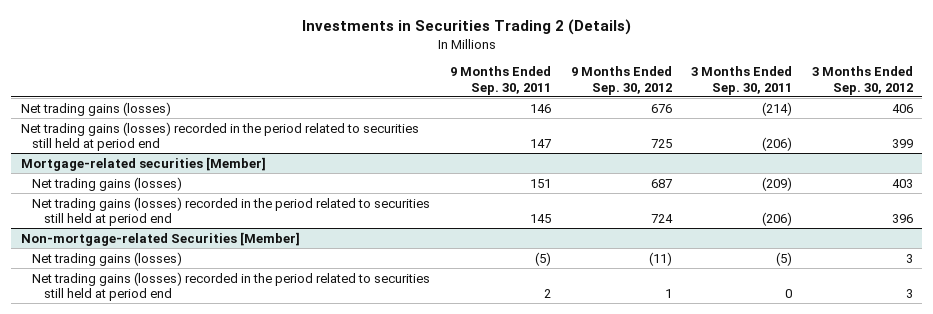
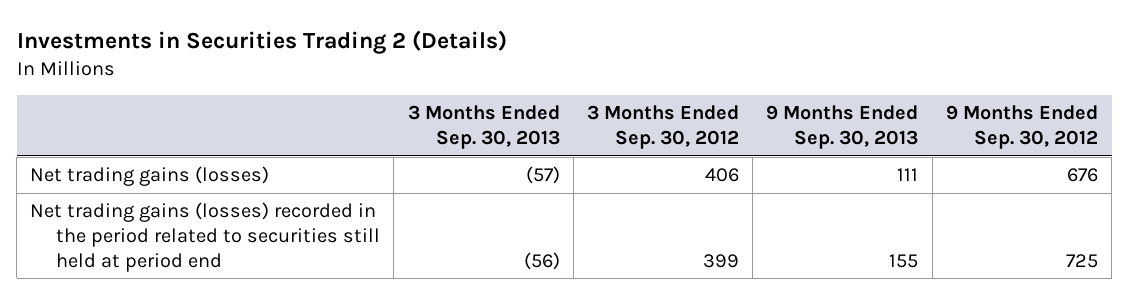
[449,66,551,95] 9 Months Ended Sep. 30, 2011 -> none
[691,66,793,95] 3 Months Ended Sep. 30, 2011 -> none
none -> [407,105,560,149] 3 Months Ended Sep. 30, 2013
none -> [766,105,919,149] 9 Months Ended Sep. 30, 2013
[20,156,266,171] Mortgage-related securities [Member] -> none
[32,176,183,191] Net trading gains (losses) -> none
[32,196,431,227] Net trading gains (losses) recorded in the period related to securities still held at period end -> none
[20,231,300,246] Non-mortgage-related Securities [Member] -> none
[32,251,183,266] Net trading gains (losses) -> none
[32,271,431,302] Net trading gains (losses) recorded in the period related to securities still held at period end -> none

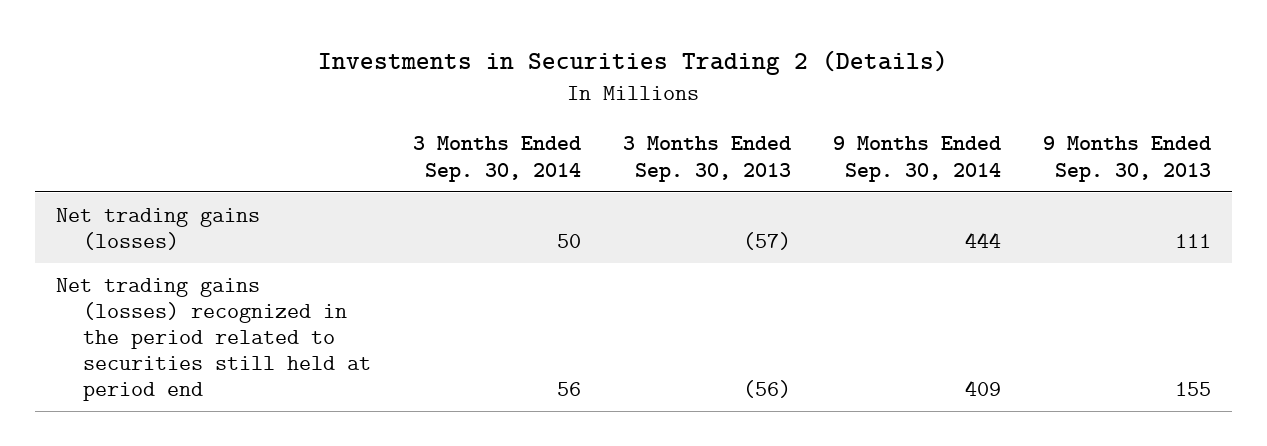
[587,105,740,149] 3 Months Ended Sep. 30, 2012 -> none
[945,105,1098,149] 9 Months Ended Sep. 30, 2012 -> none
none -> [413,136,582,182] 3 Months Ended Sep. 30, 2014
none -> [833,136,1002,182] 9 Months Ended Sep. 30, 2014
[30,202,381,272] Net trading gains (losses) recorded in the period related to securities still held at period end -> [55,277,372,402] Net trading gains (losses) recognized in the period related to securities still held at period end

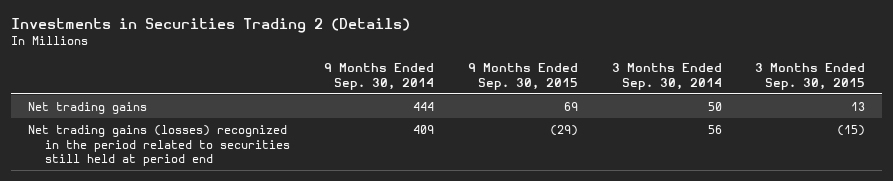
[623,136,792,182] 3 Months Ended Sep. 30, 2013 -> none
[1043,136,1212,182] 9 Months Ended Sep. 30, 2013 -> none
none -> [467,63,578,90] 9 Months Ended Sep. 30, 2015
none -> [755,63,866,90] 3 Months Ended Sep. 30, 2015
[55,207,260,250] Net trading gains (losses) -> [27,101,147,114] Net trading gains

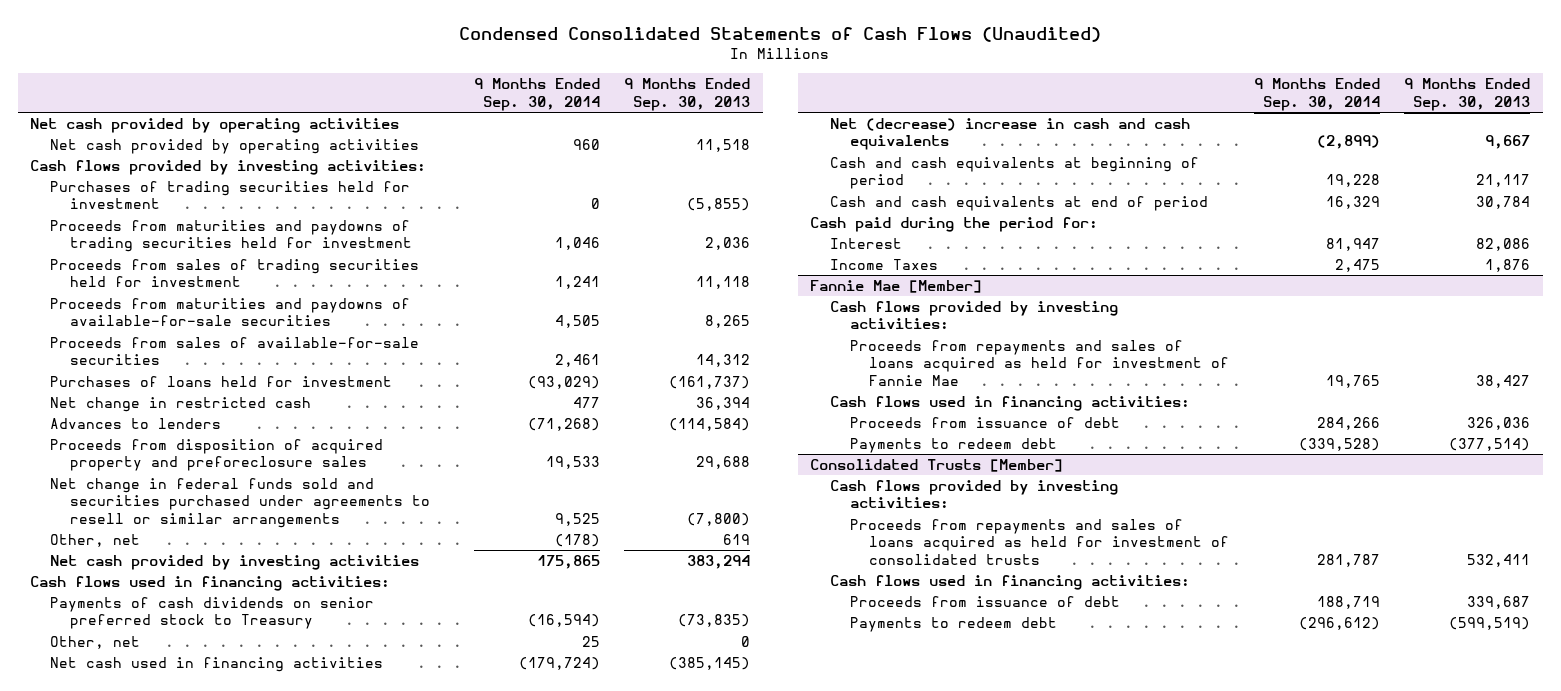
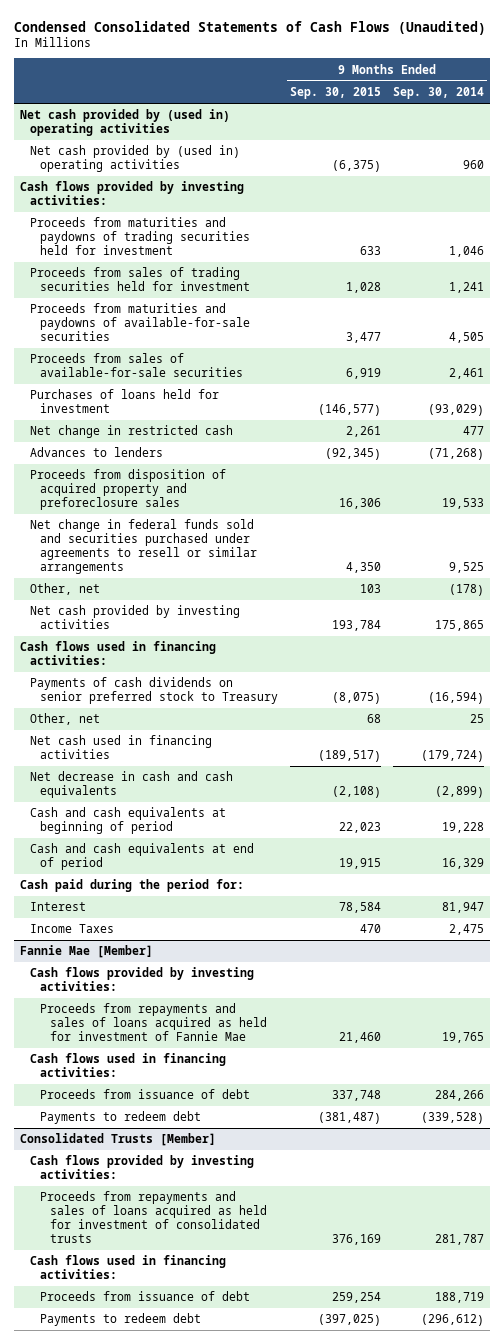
[624,78,751,111] 9 Months Ended Sep. 30, 2013 -> none
none -> [290,87,382,100] Sep. 30, 2015
[30,118,400,134] Net cash provided by operating activities -> [20,109,231,137] Net cash provided by (used in) operating activities
[50,139,420,155] Net cash provided by operating activities -> [30,145,241,173] Net cash provided by (used in) operating activities
[50,181,411,210] Purchases of trading securities held for investment -> none
[829,118,1190,151] Net (decrease) increase in cash and cash equivalents -> [30,771,234,799] Net decrease in cash and cash equivalents

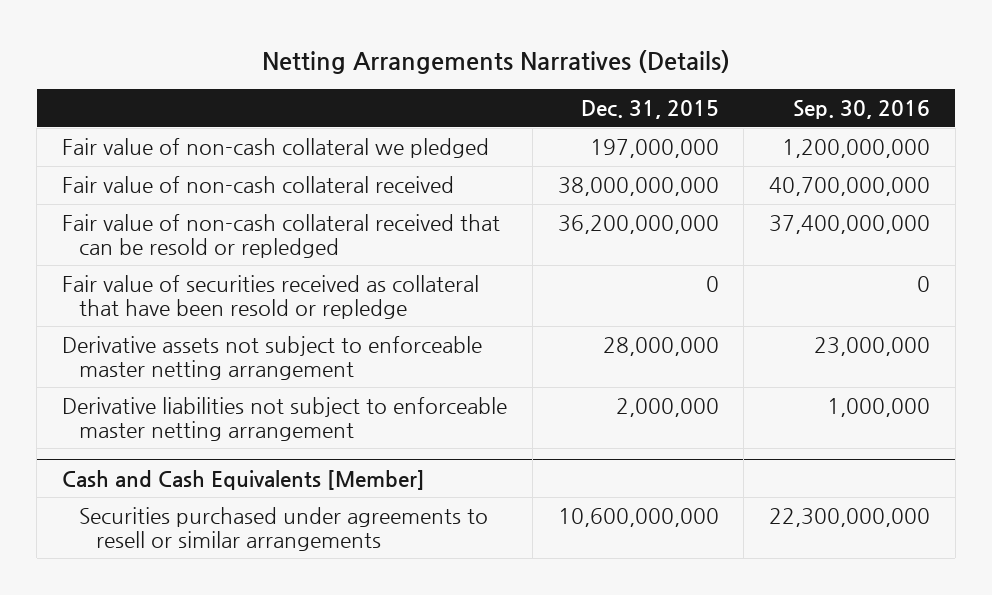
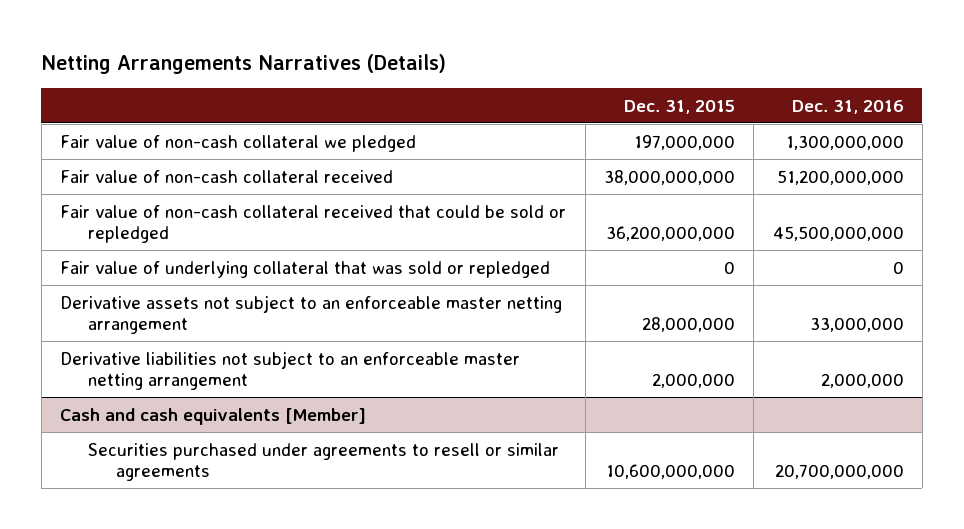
[793,99,931,119] Sep. 30, 2016 -> none
none -> [791,99,904,114] Dec. 31, 2016
[61,213,500,258] Fair value of non-cash collateral received that can be resold or repledged -> [60,204,567,243] Fair value of non-cash collateral received that could be sold or repledged
[61,274,479,319] Fair value of securities received as collateral that have been resold or repledge -> [60,260,551,278] Fair value of underlying collateral that was sold or repledged
[61,335,482,380] Derivative assets not subject to enforceable master netting arrangement -> [60,294,563,334] Derivative assets not subject to an enforceable master netting arrangement
[61,396,507,441] Derivative liabilities not subject to enforceable master netting arrangement -> [60,350,521,390] Derivative liabilities not subject to an enforceable master netting arrangement
[61,469,425,490] Cash and Cash Equivalents [Member] -> [60,407,367,425] Cash and cash equivalents [Member]
[78,506,488,551] Securities purchased under agreements to resell or similar arrangements -> [88,442,560,481] Securities purchased under agreements to resell or similar agreements

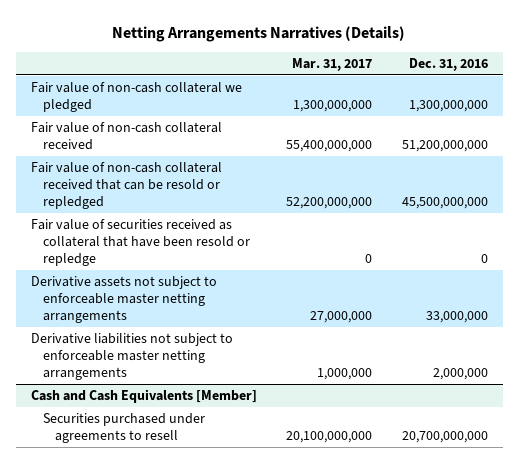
[623,99,735,114] Dec. 31, 2015 -> none
none -> [292,58,373,72] Mar. 31, 2017
[60,204,567,243] Fair value of non-cash collateral received that could be sold or repledged -> [30,162,222,210] Fair value of non-cash collateral received that can be resold or repledged
[60,260,551,278] Fair value of underlying collateral that was sold or repledged -> [30,219,251,267] Fair value of securities received as collateral that have been resold or repledge
[60,294,563,334] Derivative assets not subject to an enforceable master netting arrangement -> [30,276,217,324] Derivative assets not subject to enforceable master netting arrangements
[60,350,521,390] Derivative liabilities not subject to an enforceable master netting arrangement -> [30,333,233,381] Derivative liabilities not subject to enforceable master netting arrangements
[60,407,367,425] Cash and cash equivalents [Member] -> [30,389,257,404] Cash and Cash Equivalents [Member]
[88,442,560,481] Securities purchased under agreements to resell or similar agreements -> [43,413,206,444] Securities purchased under agreements to resell

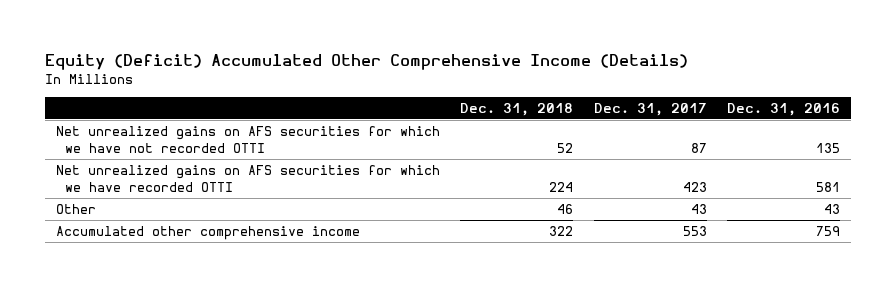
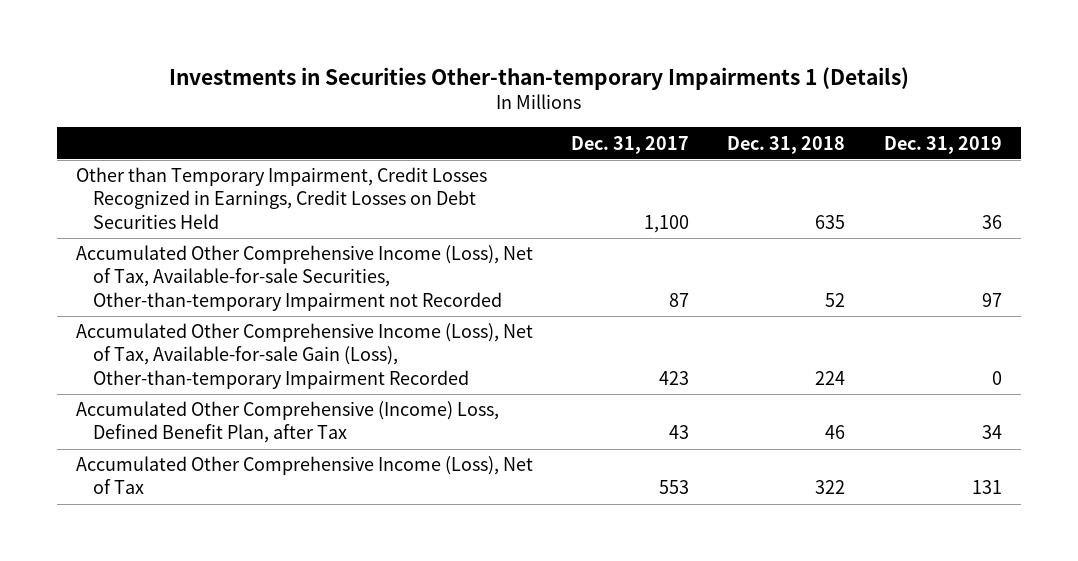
[45,53,689,70] Equity (Deficit) Accumulated Other Comprehensive Income (Details) -> [168,66,909,90] Investments in Securities Other-than-temporary Impairments 1 (Details)
[727,102,841,116] Dec. 31, 2016 -> none
none -> [883,135,1002,154] Dec. 31, 2019
none -> [75,167,487,229] Other than Temporary Impairment, Credit Losses Recognized in Earnings, Credit Losses on Debt Securities Held
[55,126,440,153] Net unrealized gains on AFS securities for which we have not recorded OTTI -> [75,245,533,311] Accumulated Other Comprehensive Income (Loss), Net of Tax, Available-for-sale Securities, Other-than-temporary Impairment not Recorded
[55,165,440,192] Net unrealized gains on AFS securities for which we have recorded OTTI -> [75,323,533,389] Accumulated Other Comprehensive Income (Loss), Net of Tax, Available-for-sale Gain (Loss), Other-than-temporary Impairment Recorded
[55,204,96,215] Other -> [75,401,499,444] Accumulated Other Comprehensive (Income) Loss, Defined Benefit Plan, after Tax
[55,226,360,241] Accumulated other comprehensive income -> [75,456,533,495] Accumulated Other Comprehensive Income (Loss), Net of Tax

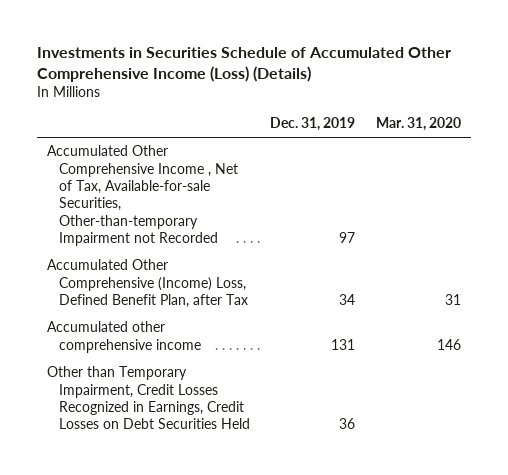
[168,66,909,90] Investments in Securities Other-than-temporary Impairments 1 (Details) -> [36,46,451,82] Investments in Securities Schedule of Accumulated Other Comprehensive Income (Loss) (Details)
[571,135,690,154] Dec. 31, 2017 -> none
[727,135,846,154] Dec. 31, 2018 -> none
none -> [375,117,461,132] Mar. 31, 2020
[75,323,533,389] Accumulated Other Comprehensive Income (Loss), Net of Tax, Available-for-sale Gain (Loss), Other-than-temporary Impairment Recorded -> none
[75,245,533,311] Accumulated Other Comprehensive Income (Loss), Net of Tax, Available-for-sale Securities, Other-than-temporary Impairment not Recorded -> [47,145,238,246] Accumulated Other Comprehensive Income , Net of Tax, Available-for-sale Securities, Other-than-temporary Impairment not Recorded
[75,456,533,495] Accumulated Other Comprehensive Income (Loss), Net of Tax -> [47,321,201,353] Accumulated other comprehensive income
[75,167,487,229] Other than Temporary Impairment, Credit Losses Recognized in Earnings, Credit Losses on Debt Securities Held -> [47,366,250,430] Other than Temporary Impairment, Credit Losses Recognized in Earnings, Credit Losses on Debt Securities Held

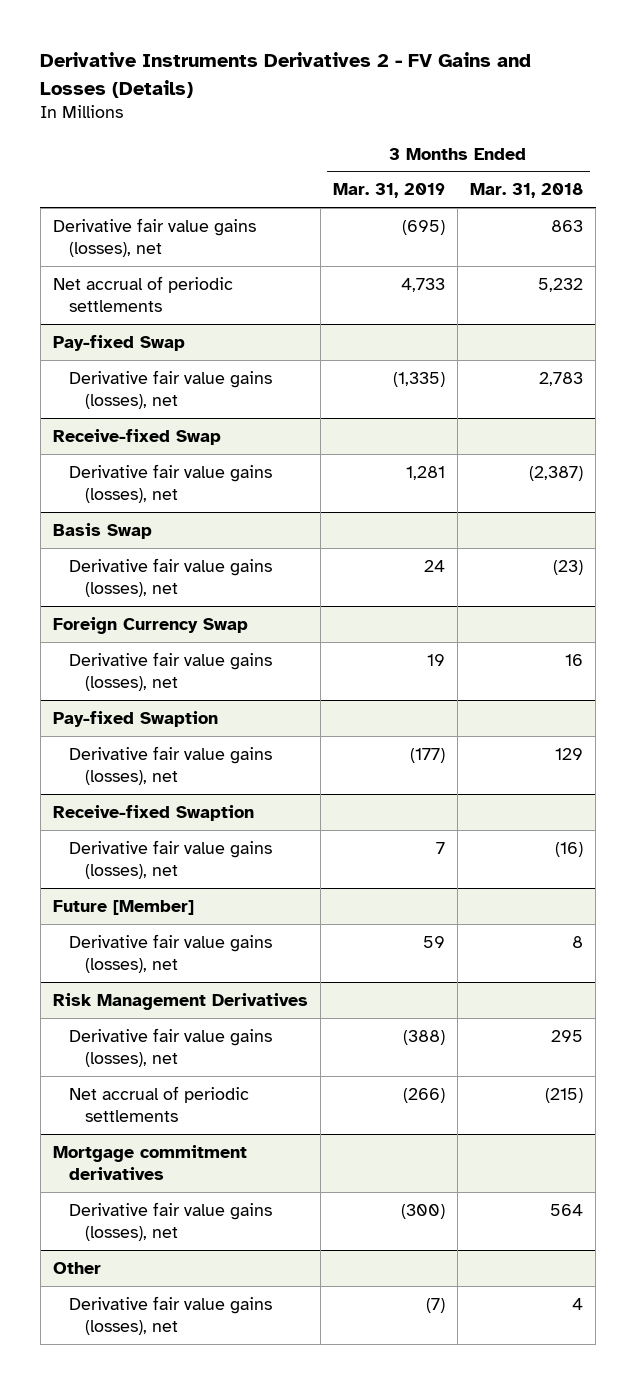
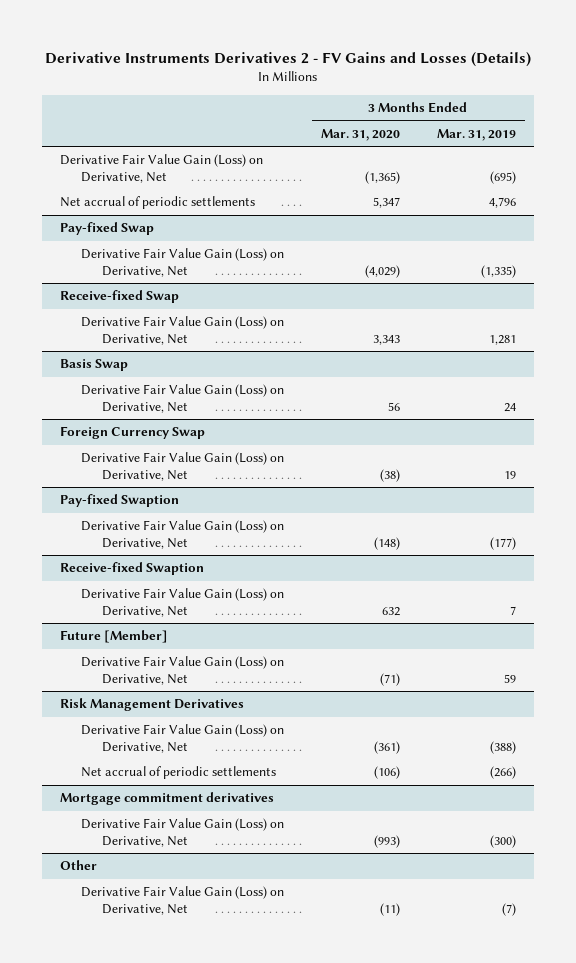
[470,183,584,199] Mar. 31, 2018 -> none
none -> [320,128,400,141] Mar. 31, 2020
[52,217,256,258] Derivative fair value gains (losses), net -> [59,154,263,183] Derivative Fair Value Gain (Loss) on Derivative, Net
[401,277,446,292] 4,733 -> [488,197,516,209] 4,796
[68,369,272,410] Derivative fair value gains (losses), net -> [81,248,285,277] Derivative Fair Value Gain (Loss) on Derivative, Net
[68,463,272,504] Derivative fair value gains (losses), net -> [81,316,285,345] Derivative Fair Value Gain (Loss) on Derivative, Net
[68,557,272,598] Derivative fair value gains (losses), net -> [81,384,285,413] Derivative Fair Value Gain (Loss) on Derivative, Net
[68,651,272,692] Derivative fair value gains (losses), net -> [81,452,285,481] Derivative Fair Value Gain (Loss) on Derivative, Net
[68,745,272,786] Derivative fair value gains (losses), net -> [81,520,285,549] Derivative Fair Value Gain (Loss) on Derivative, Net
[68,839,272,880] Derivative fair value gains (losses), net -> [81,588,285,617] Derivative Fair Value Gain (Loss) on Derivative, Net
[68,933,272,974] Derivative fair value gains (losses), net -> [81,656,285,685] Derivative Fair Value Gain (Loss) on Derivative, Net
[68,1027,272,1068] Derivative fair value gains (losses), net -> [81,724,285,753] Derivative Fair Value Gain (Loss) on Derivative, Net
[68,1201,272,1242] Derivative fair value gains (losses), net -> [81,818,285,847] Derivative Fair Value Gain (Loss) on Derivative, Net
[68,1295,272,1336] Derivative fair value gains (losses), net -> [81,886,285,915] Derivative Fair Value Gain (Loss) on Derivative, Net

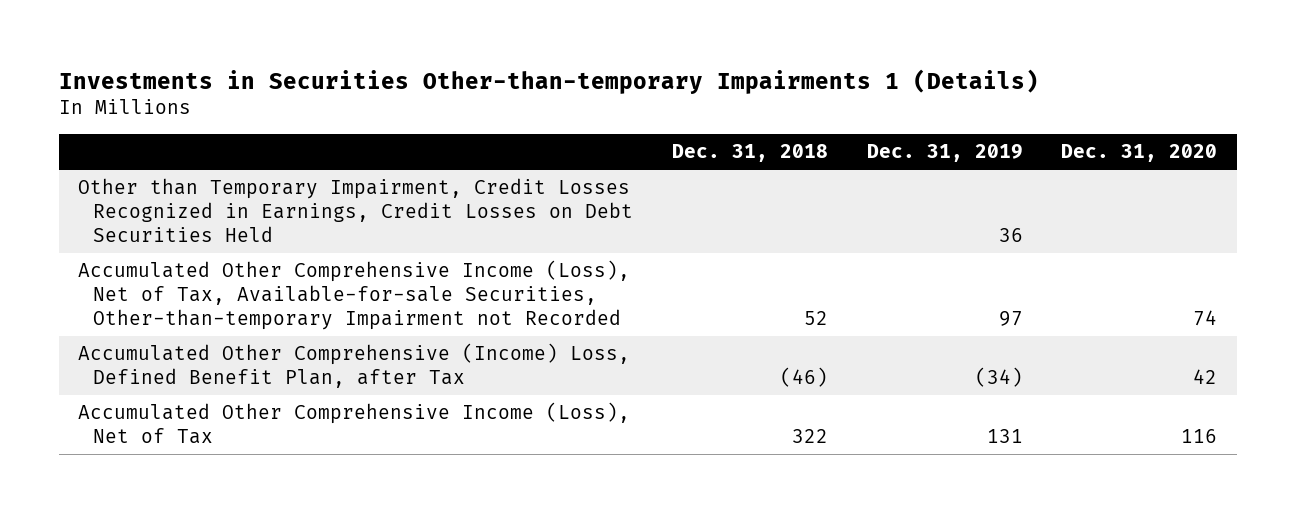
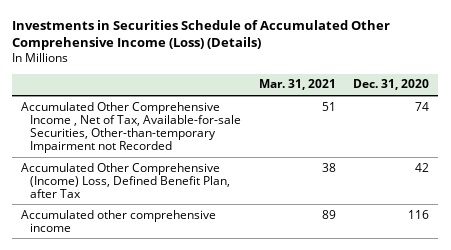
[58,68,1039,94] Investments in Securities Other-than-temporary Impairments 1 (Details) -> [12,19,391,51] Investments in Securities Schedule of Accumulated Other Comprehensive Income (Loss) (Details)
[672,144,829,163] Dec. 31, 2018 -> none
[866,144,1023,163] Dec. 31, 2019 -> none
none -> [258,79,336,91] Mar. 31, 2021
[78,178,634,242] Other than Temporary Impairment, Credit Losses Recognized in Earnings, Credit Losses on Debt Securities Held -> none
[78,260,631,330] Accumulated Other Comprehensive Income (Loss), Net of Tax, Available-for-sale Securities, Other-than-temporary Impairment not Recorded -> [21,101,241,153] Accumulated Other Comprehensive Income , Net of Tax, Available-for-sale Securities, Other-than-temporary Impairment not Recorded
[78,402,631,445] Accumulated Other Comprehensive Income (Loss), Net of Tax -> [21,209,217,232] Accumulated other comprehensive income

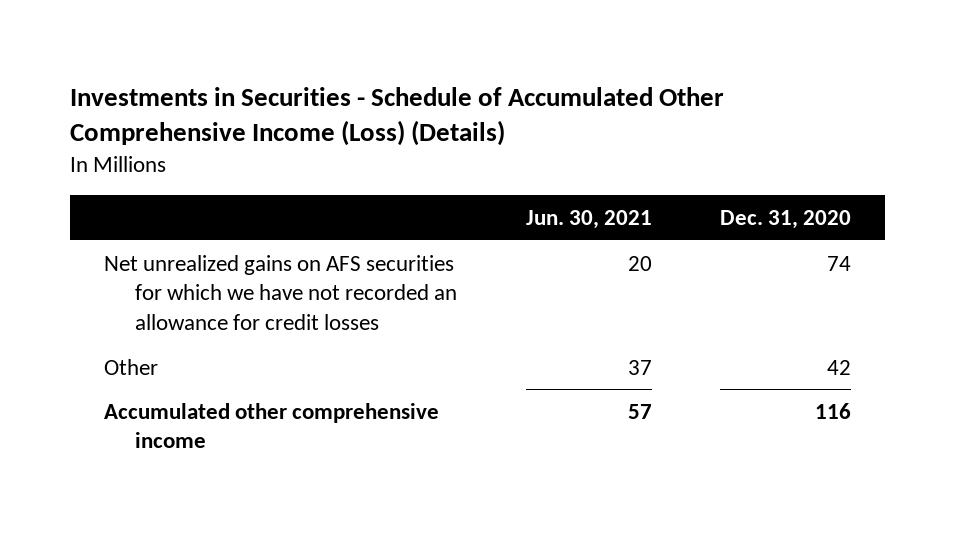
[12,19,391,51] Investments in Securities Schedule of Accumulated Other Comprehensive Income (Loss) (Details) -> [69,86,724,147] Investments in Securities - Schedule of Accumulated Other Comprehensive Income (Loss) (Details)
[258,79,336,91] Mar. 31, 2021 -> none
none -> [525,210,652,230] Jun. 30, 2021
[21,101,241,153] Accumulated Other Comprehensive Income , Net of Tax, Available-for-sale Securities, Other-than-temporary Impairment not Recorded -> [103,254,458,331] Net unrealized gains on AFS securities for which we have not recorded an allowance for credit losses
[21,162,230,198] Accumulated Other Comprehensive (Income) Loss, Defined Benefit Plan, after Tax -> [103,358,158,375] Other

